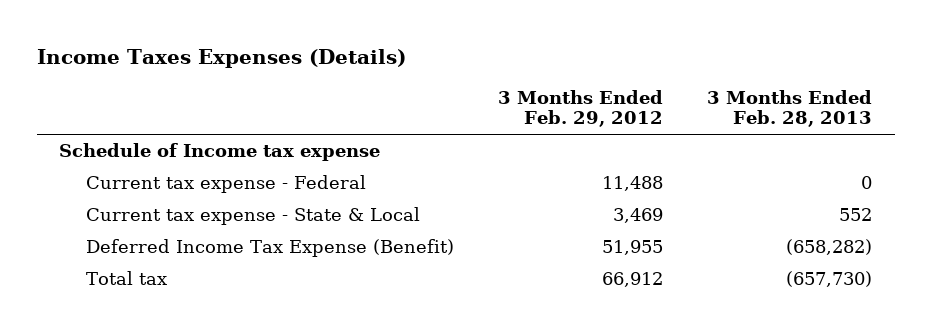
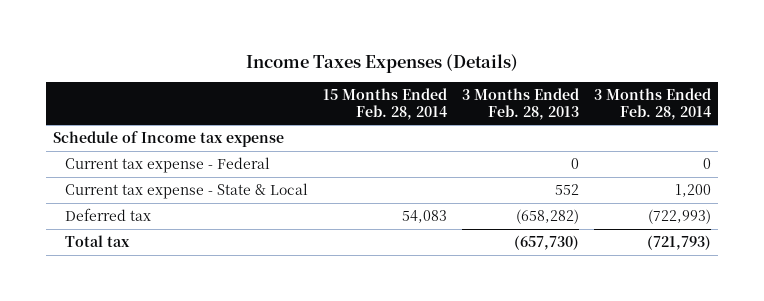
[498,89,664,128] 3 Months Ended Feb. 29, 2012 -> none
none -> [322,87,447,120] 15 Months Ended Feb. 28, 2014
none -> [593,87,711,120] 3 Months Ended Feb. 28, 2014
[85,239,454,258] Deferred Income Tax Expense (Benefit) -> [64,207,151,221] Deferred tax

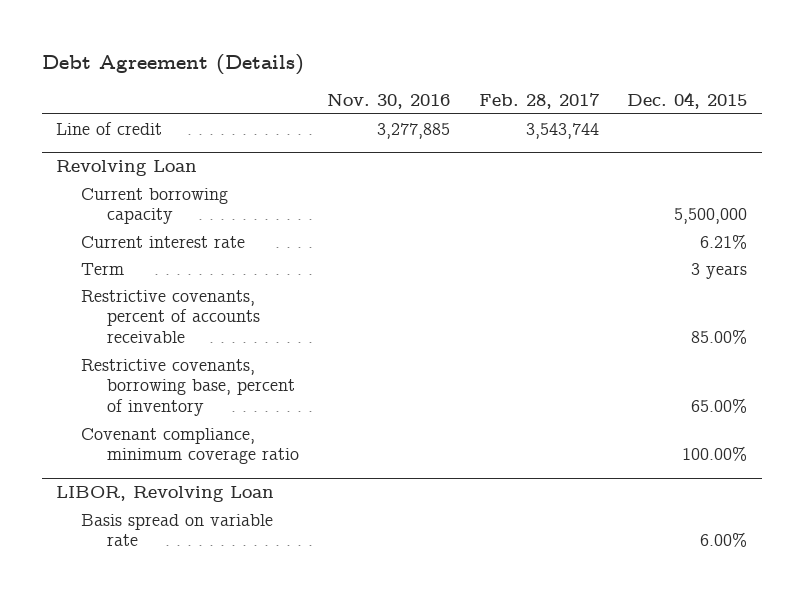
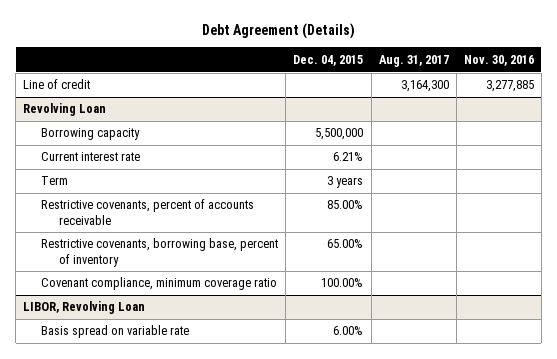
[478,93,600,110] Feb. 28, 2017 -> none
none -> [378,54,449,67] Aug. 31, 2017
[81,187,229,225] Current borrowing capacity -> [41,128,141,141] Borrowing capacity

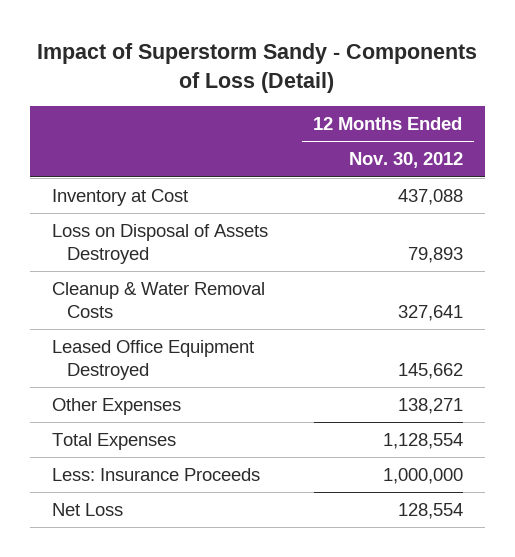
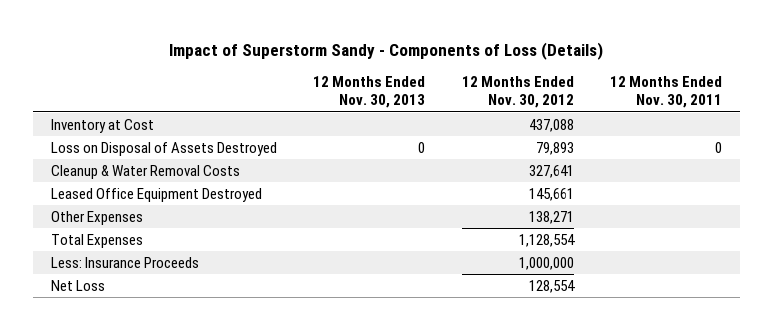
[37,42,478,93] Impact of Superstorm Sandy - Components of Loss (Detail) -> [169,41,604,60] Impact of Superstorm Sandy - Components of Loss (Details)
none -> [313,76,426,109] 12 Months Ended Nov. 30, 2013
none -> [610,76,723,109] 12 Months Ended Nov. 30, 2011
[397,362,463,379] 145,662 -> [528,187,574,201] 145,661

